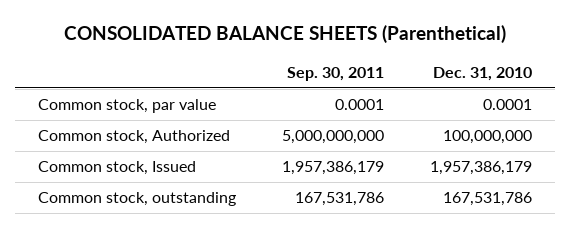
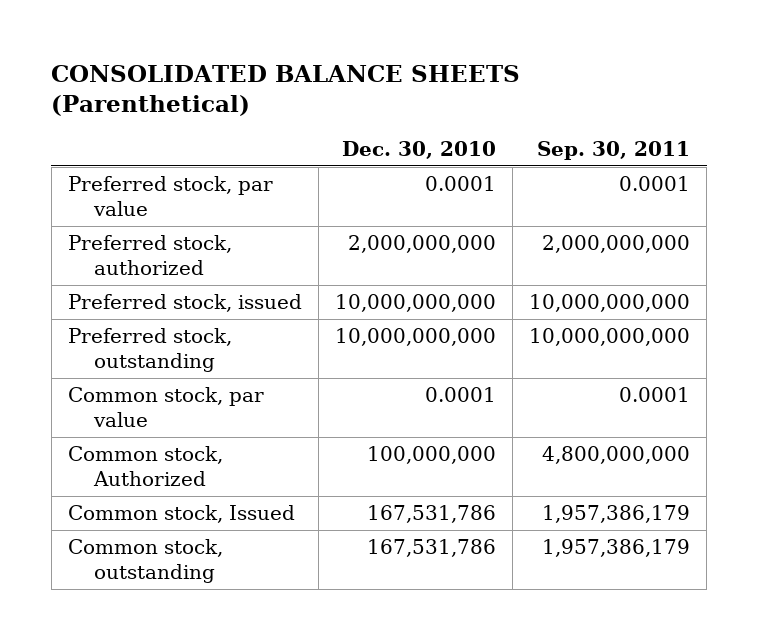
[432,66,532,81] Dec. 31, 2010 -> none
none -> [341,140,496,159] Dec. 30, 2010
none -> [67,176,273,216] Preferred stock, par value
none -> [67,235,232,275] Preferred stock, authorized
none -> [67,294,302,313] Preferred stock, issued
none -> [67,328,232,372] Preferred stock, outstanding
[281,130,384,145] 5,000,000,000 -> [542,446,691,465] 4,800,000,000
[294,192,384,207] 167,531,786 -> [542,539,691,558] 1,957,386,179

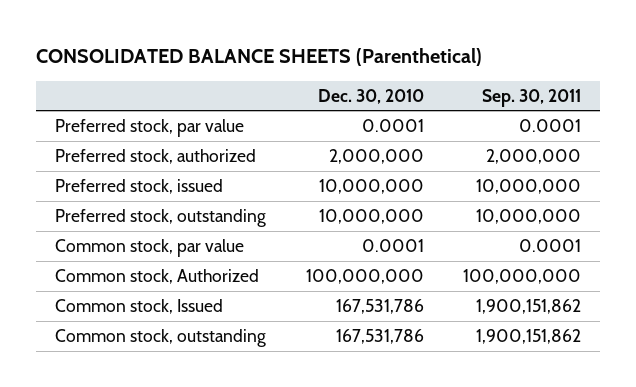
[347,235,496,254] 2,000,000,000 -> [328,149,424,165] 2,000,000
[542,235,691,254] 2,000,000,000 -> [485,149,581,165] 2,000,000
[334,294,496,313] 10,000,000,000 -> [318,179,424,195] 10,000,000
[529,294,691,313] 10,000,000,000 -> [475,179,581,195] 10,000,000
[334,328,496,347] 10,000,000,000 -> [318,209,424,225] 10,000,000
[529,328,691,347] 10,000,000,000 -> [475,209,581,225] 10,000,000
[542,446,691,465] 4,800,000,000 -> [462,269,581,285] 100,000,000
[542,505,691,524] 1,957,386,179 -> [475,299,581,315] 1,900,151,862
[542,539,691,558] 1,957,386,179 -> [475,329,581,345] 1,900,151,862

